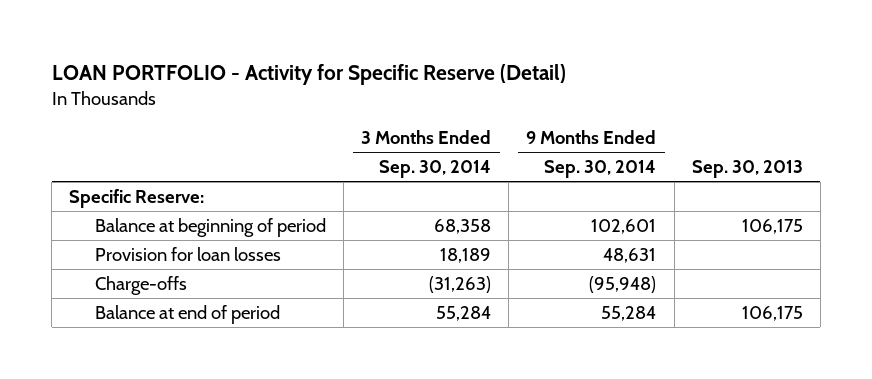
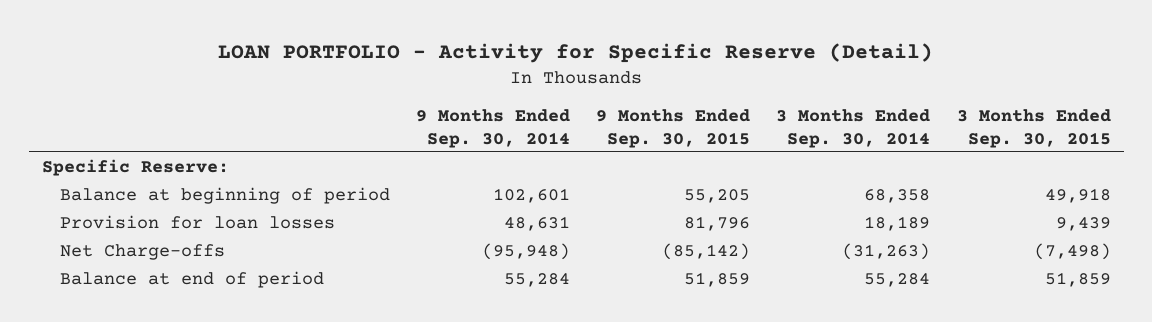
[691,160,803,179] Sep. 30, 2013 -> none
none -> [596,109,751,148] 9 Months Ended Sep. 30, 2015
none -> [956,109,1111,148] 3 Months Ended Sep. 30, 2015
[95,275,188,295] Charge-offs -> [60,244,226,261] Net Charge-offs

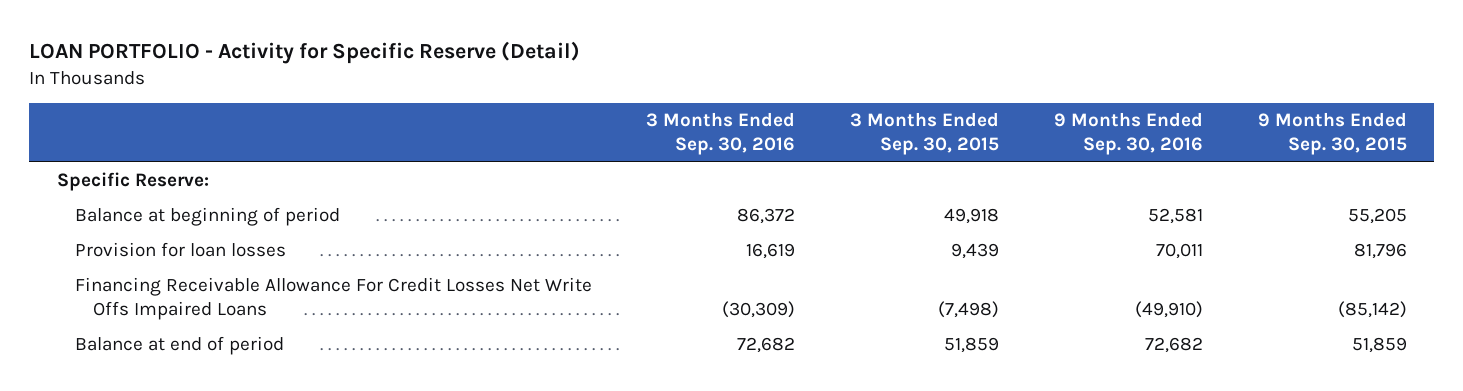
[416,109,571,148] 9 Months Ended Sep. 30, 2014 -> none
[776,109,931,148] 3 Months Ended Sep. 30, 2014 -> none
none -> [646,112,796,155] 3 Months Ended Sep. 30, 2016
none -> [1053,112,1203,155] 9 Months Ended Sep. 30, 2016
[60,244,226,261] Net Charge-offs -> [74,277,592,321] Financing Receivable Allowance For Credit Losses Net Write Offs Impaired Loans

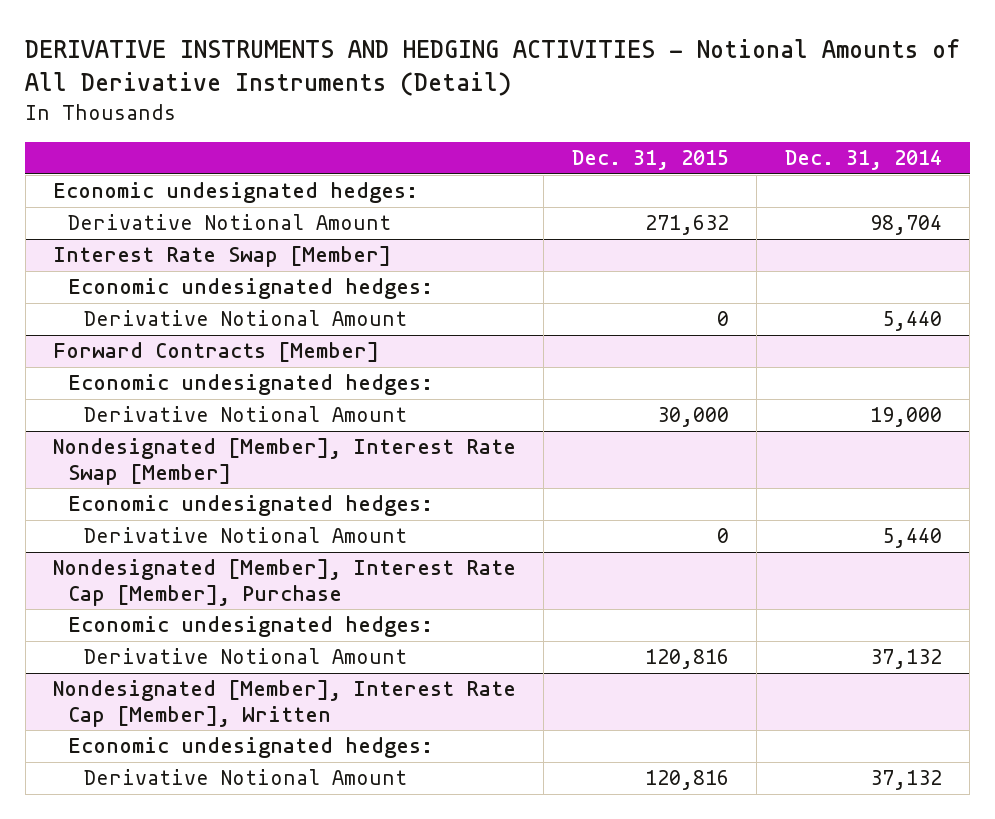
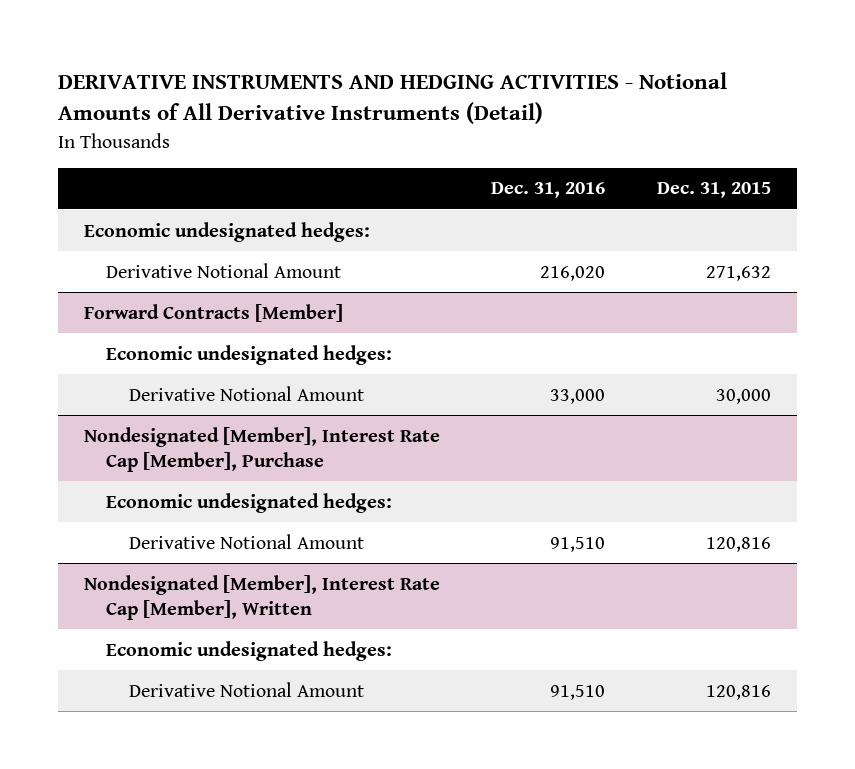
[784,150,942,171] Dec. 31, 2014 -> none
none -> [491,182,606,199] Dec. 31, 2016
[53,246,392,268] Interest Rate Swap [Member] -> none
[68,278,434,300] Economic undesignated hedges: -> none
[83,310,407,327] Derivative Notional Amount -> none
[53,438,517,485] Nondesignated [Member], Interest Rate Swap [Member] -> none
[68,495,434,517] Economic undesignated hedges: -> none
[83,527,407,544] Derivative Notional Amount -> none

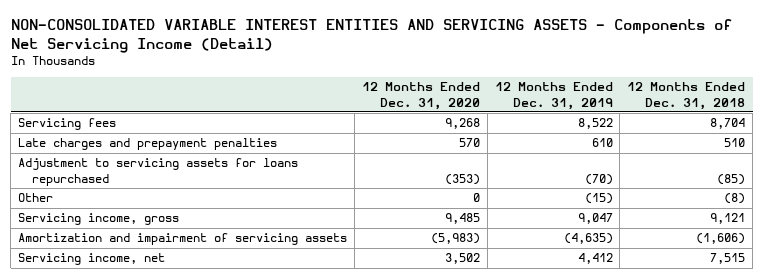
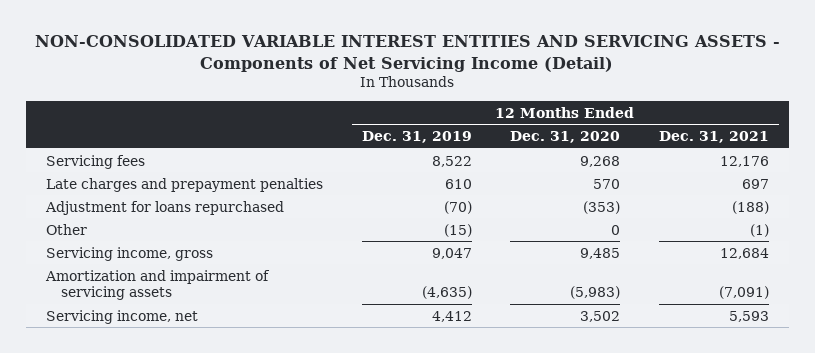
[627,82,746,110] 12 Months Ended Dec. 31, 2018 -> none
none -> [659,131,770,144] Dec. 31, 2021
[18,158,299,186] Adjustment to servicing assets for loans repurchased -> [44,200,284,215] Adjustment for loans repurchased

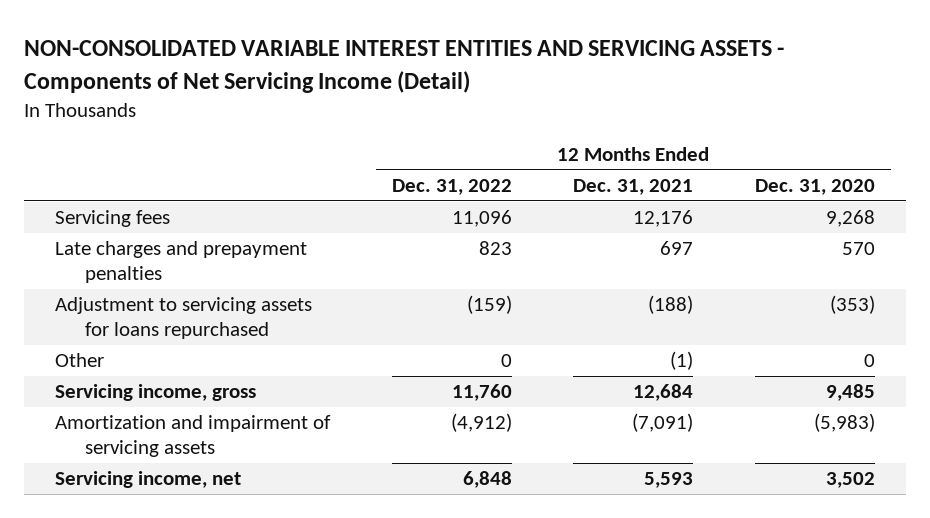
[361,131,472,144] Dec. 31, 2019 -> none
none -> [391,178,512,195] Dec. 31, 2022
[44,200,284,215] Adjustment for loans repurchased -> [54,297,312,339] Adjustment to servicing assets for loans repurchased

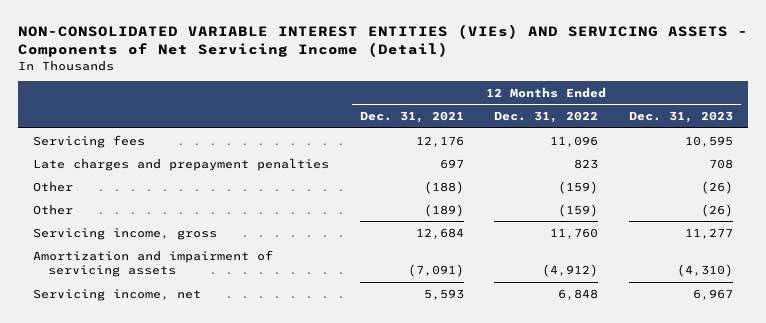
[24,40,785,93] NON-CONSOLIDATED VARIABLE INTEREST ENTITIES AND SERVICING ASSETS - Components of Net Servicing Income (Detail) -> [18,24,749,58] NON-CONSOLIDATED VARIABLE INTEREST ENTITIES (VIEs) AND SERVICING ASSETS - Components of Net Servicing Income (Detail)
[755,178,876,195] Dec. 31, 2020 -> none
none -> [628,111,733,124] Dec. 31, 2023
[54,297,312,339] Adjustment to servicing assets for loans repurchased -> [33,180,74,192] Other
[500,354,512,368] 0 -> [558,203,599,217] (159)
[670,351,694,371] (1) -> [423,203,464,217] (189)

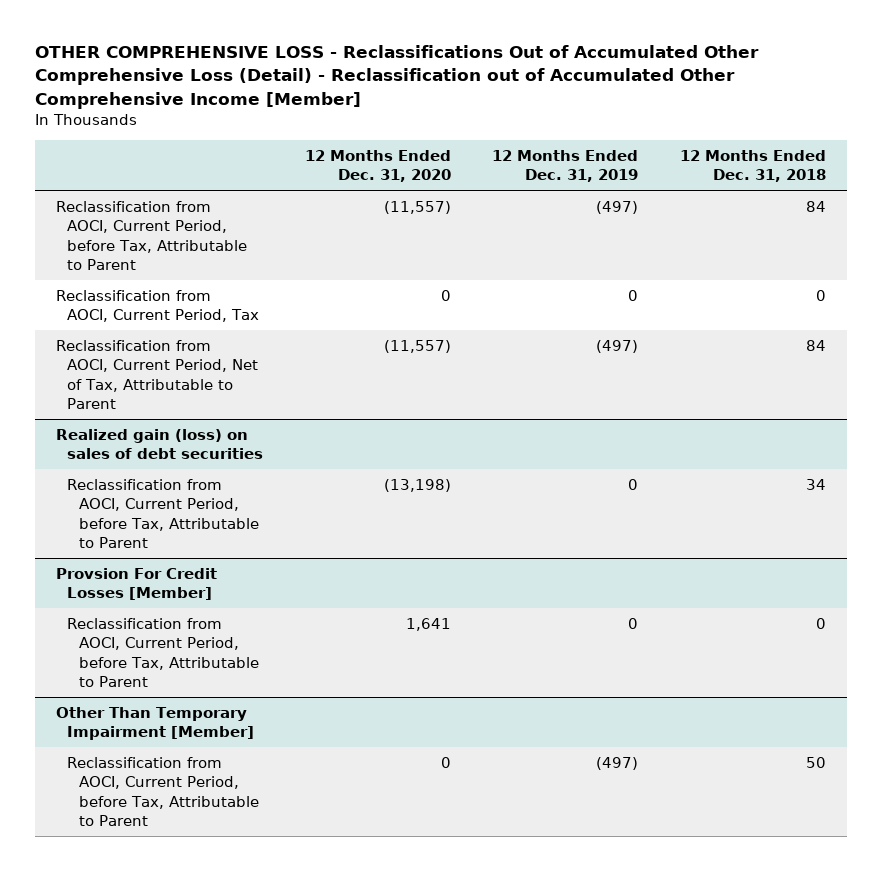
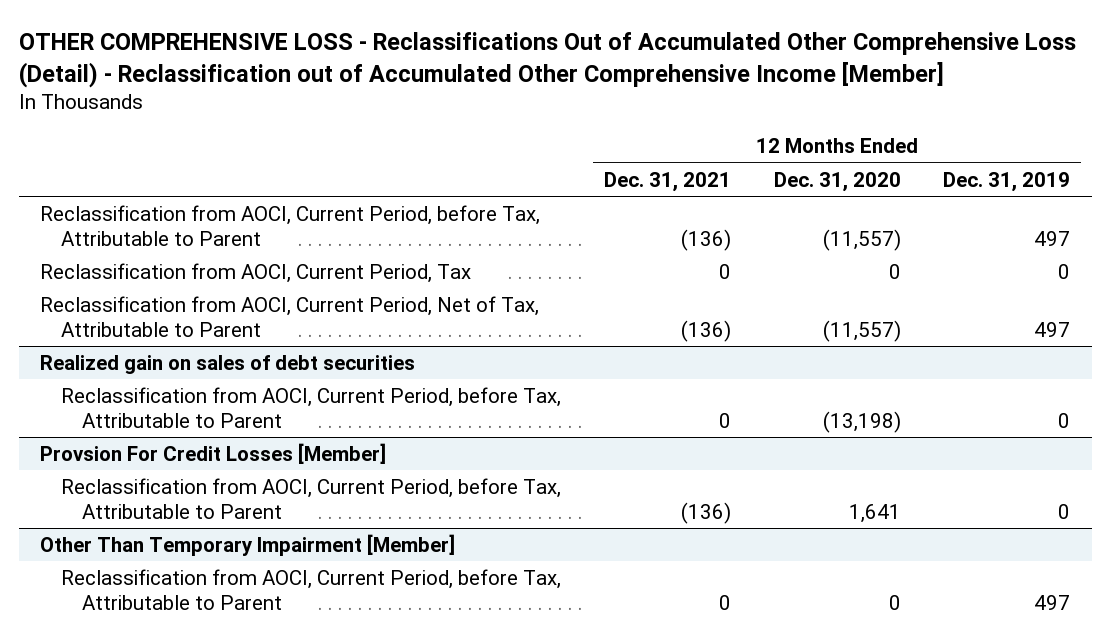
[679,149,826,183] 12 Months Ended Dec. 31, 2018 -> none
none -> [603,171,731,192] Dec. 31, 2021
[596,200,639,214] (497) -> [1034,230,1071,246] 497
[596,339,639,353] (497) -> [1034,321,1071,337] 497
[55,428,264,460] Realized gain (loss) on sales of debt securities -> [40,354,416,374] Realized gain on sales of debt securities
[596,756,639,770] (497) -> [1034,594,1071,610] 497

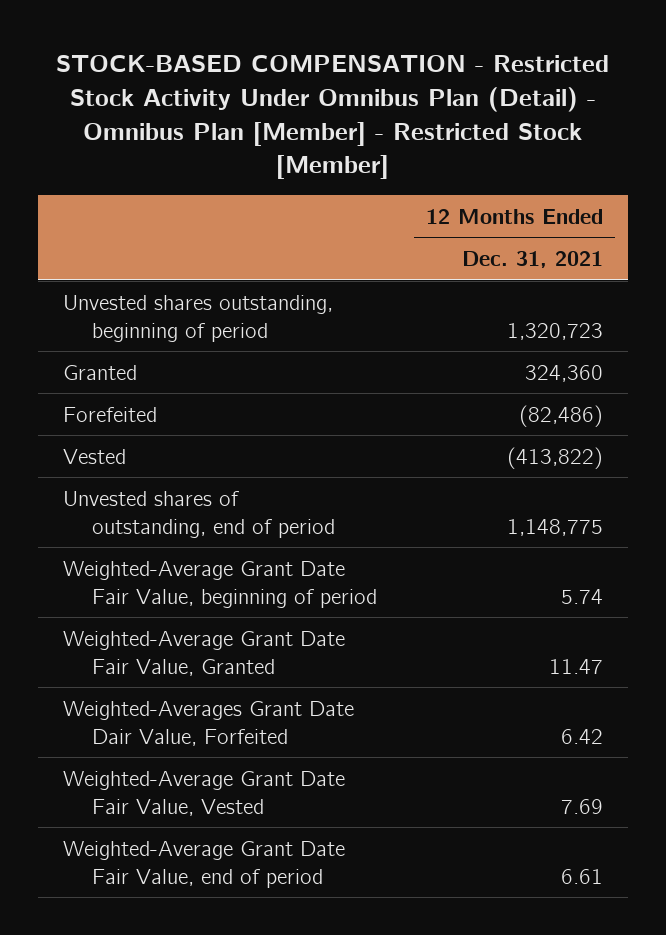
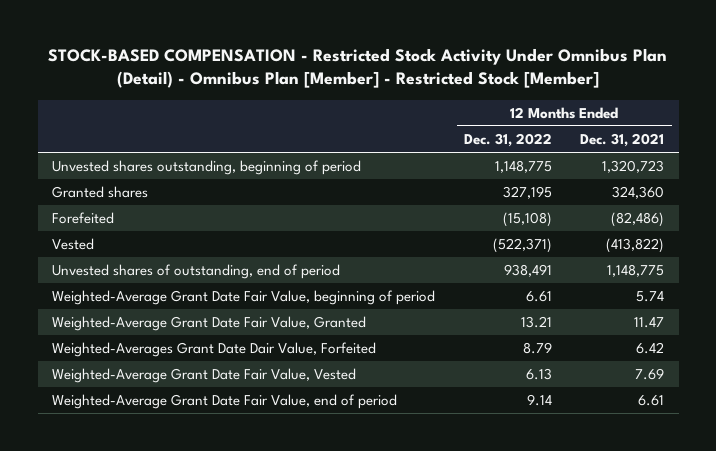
none -> [463,133,552,148] Dec. 31, 2022
[63,364,138,380] Granted -> [51,186,148,199] Granted shares

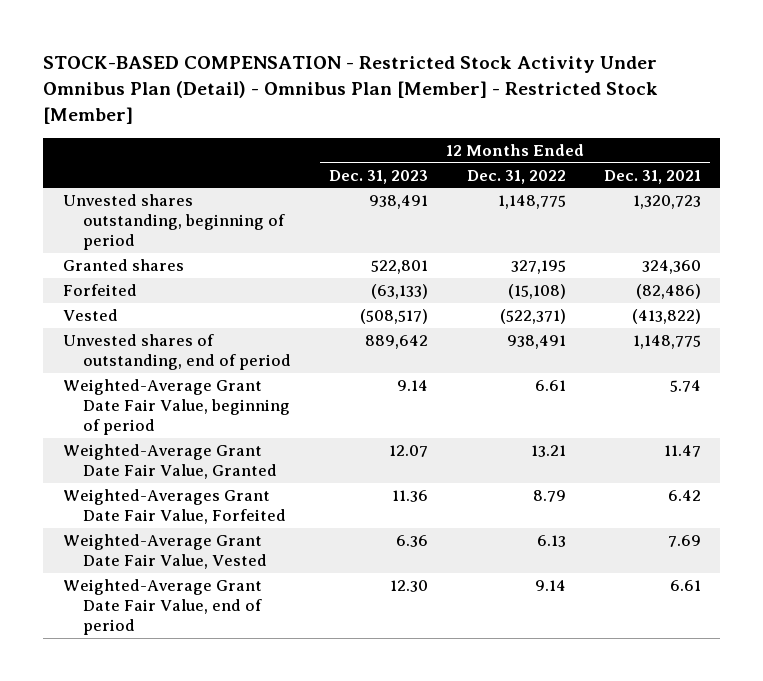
none -> [329,169,429,184] Dec. 31, 2023
[51,212,114,225] Forefeited -> [62,284,137,297] Forfeited
[51,342,376,358] Weighted-Averages Grant Date Dair Value, Forfeited -> [62,489,287,525] Weighted-Averages Grant Date Fair Value, Forfeited

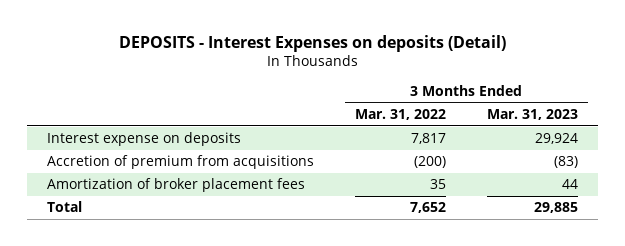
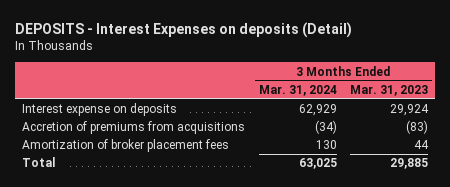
[355,109,447,121] Mar. 31, 2022 -> none
none -> [258,84,337,96] Mar. 31, 2024
[47,155,315,170] Accretion of premium from acquisitions -> [21,121,245,135] Accretion of premiums from acquisitions

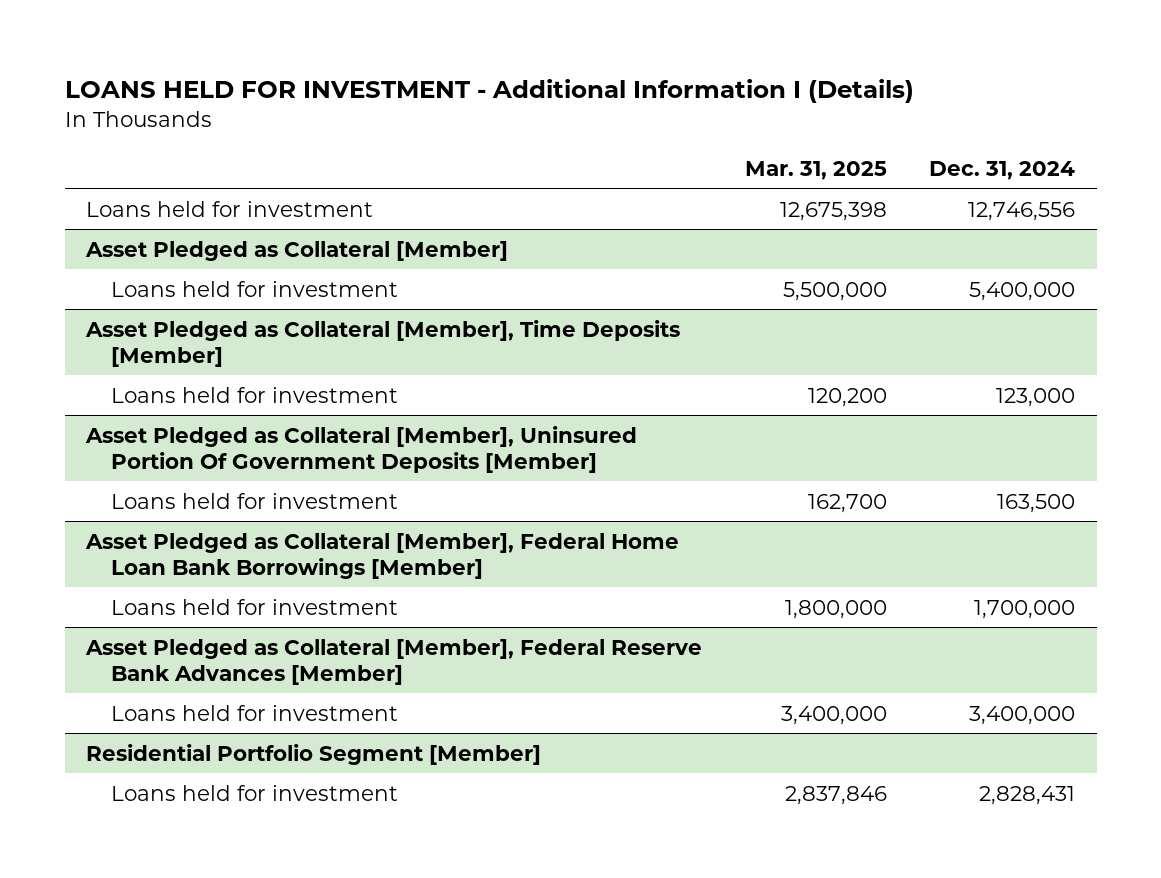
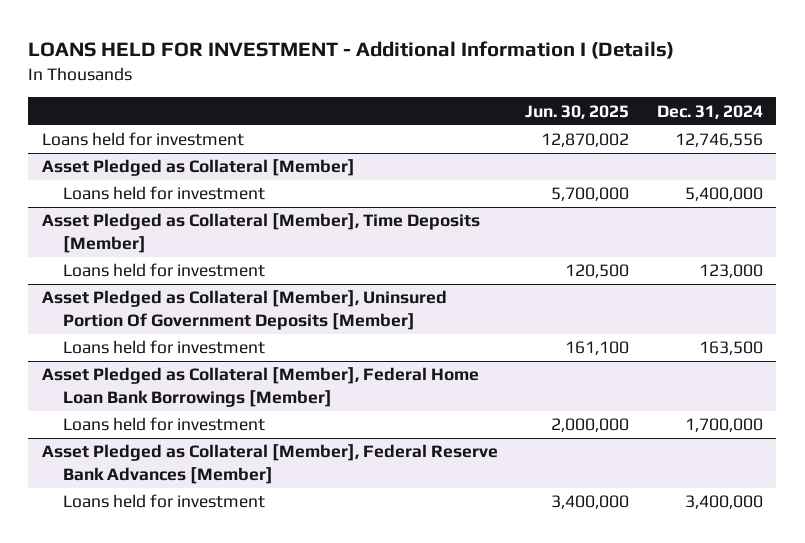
[744,160,887,180] Mar. 31, 2025 -> none
none -> [525,104,630,119] Jun. 30, 2025
[85,743,541,765] Residential Portfolio Segment [Member] -> none
[111,784,399,801] Loans held for investment -> none

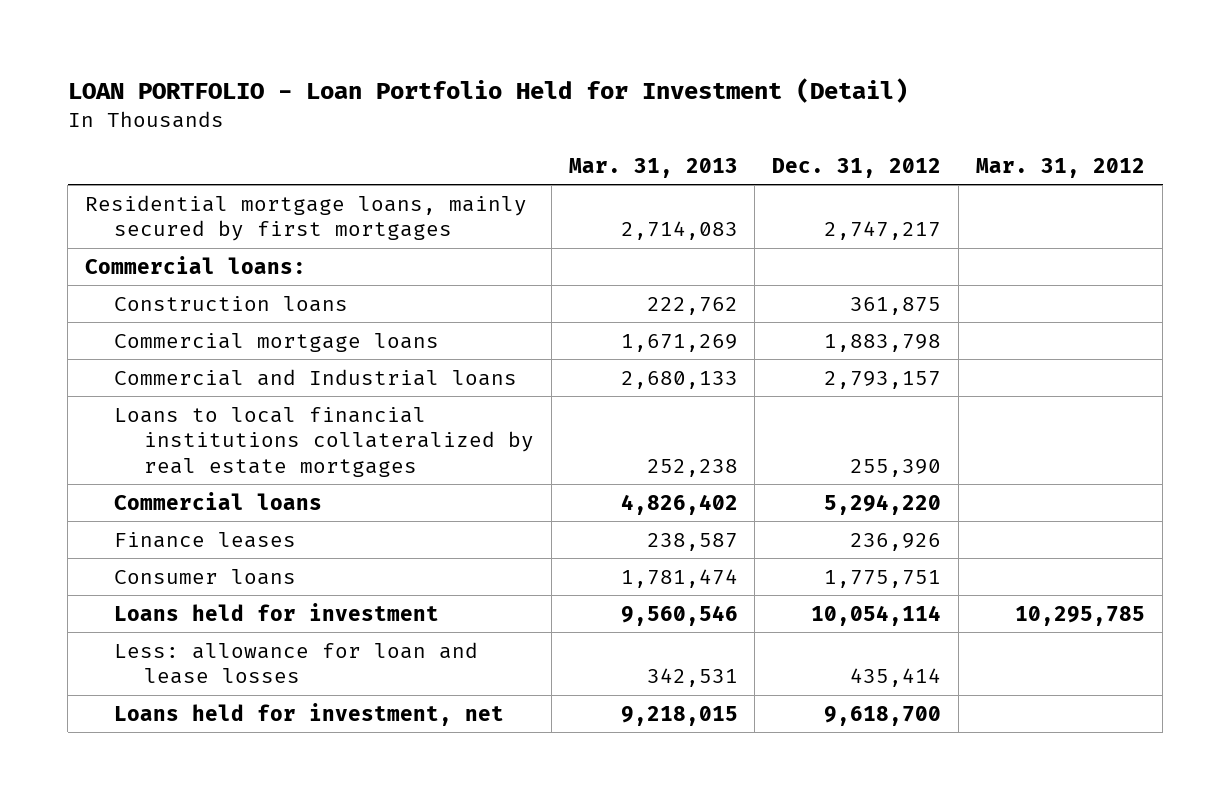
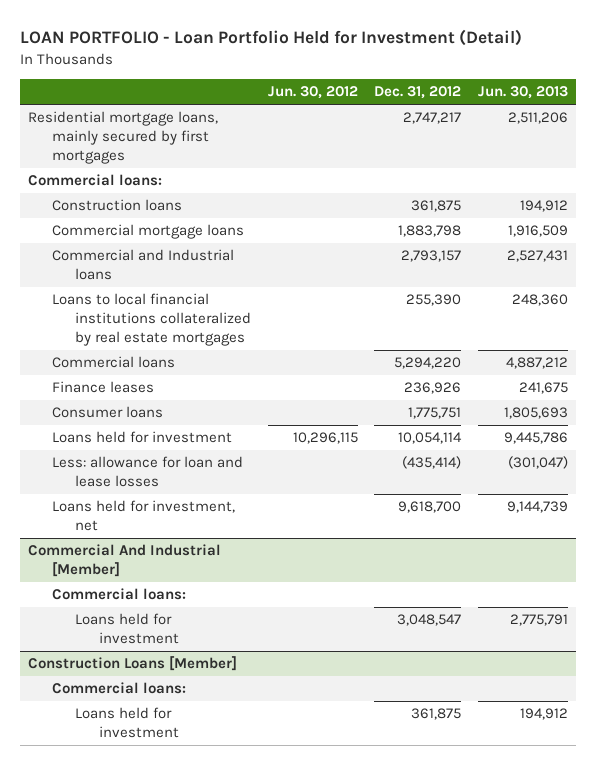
[568,157,738,178] Mar. 31, 2013 -> none
[976,157,1146,178] Mar. 31, 2012 -> none
none -> [267,86,358,100] Jun. 30, 2012
none -> [477,86,568,100] Jun. 30, 2013
[850,668,942,688] 435,414 -> [402,456,462,470] (435,414)
none -> [28,544,222,578] Commercial And Industrial [Member]
none -> [51,588,186,601] Commercial loans:
none -> [75,613,179,645] Loans held for investment
none -> [28,656,238,672] Construction Loans [Member]
none -> [51,682,186,695] Commercial loans:
none -> [75,707,179,739] Loans held for investment

